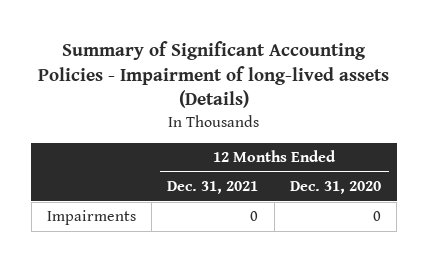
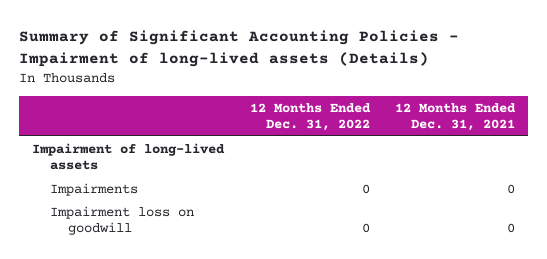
[289,181,381,195] Dec. 31, 2020 -> none
none -> [249,102,371,132] 12 Months Ended Dec. 31, 2022
none -> [32,142,226,171] Impairment of long-lived assets
none -> [49,205,194,236] Impairment loss on goodwill

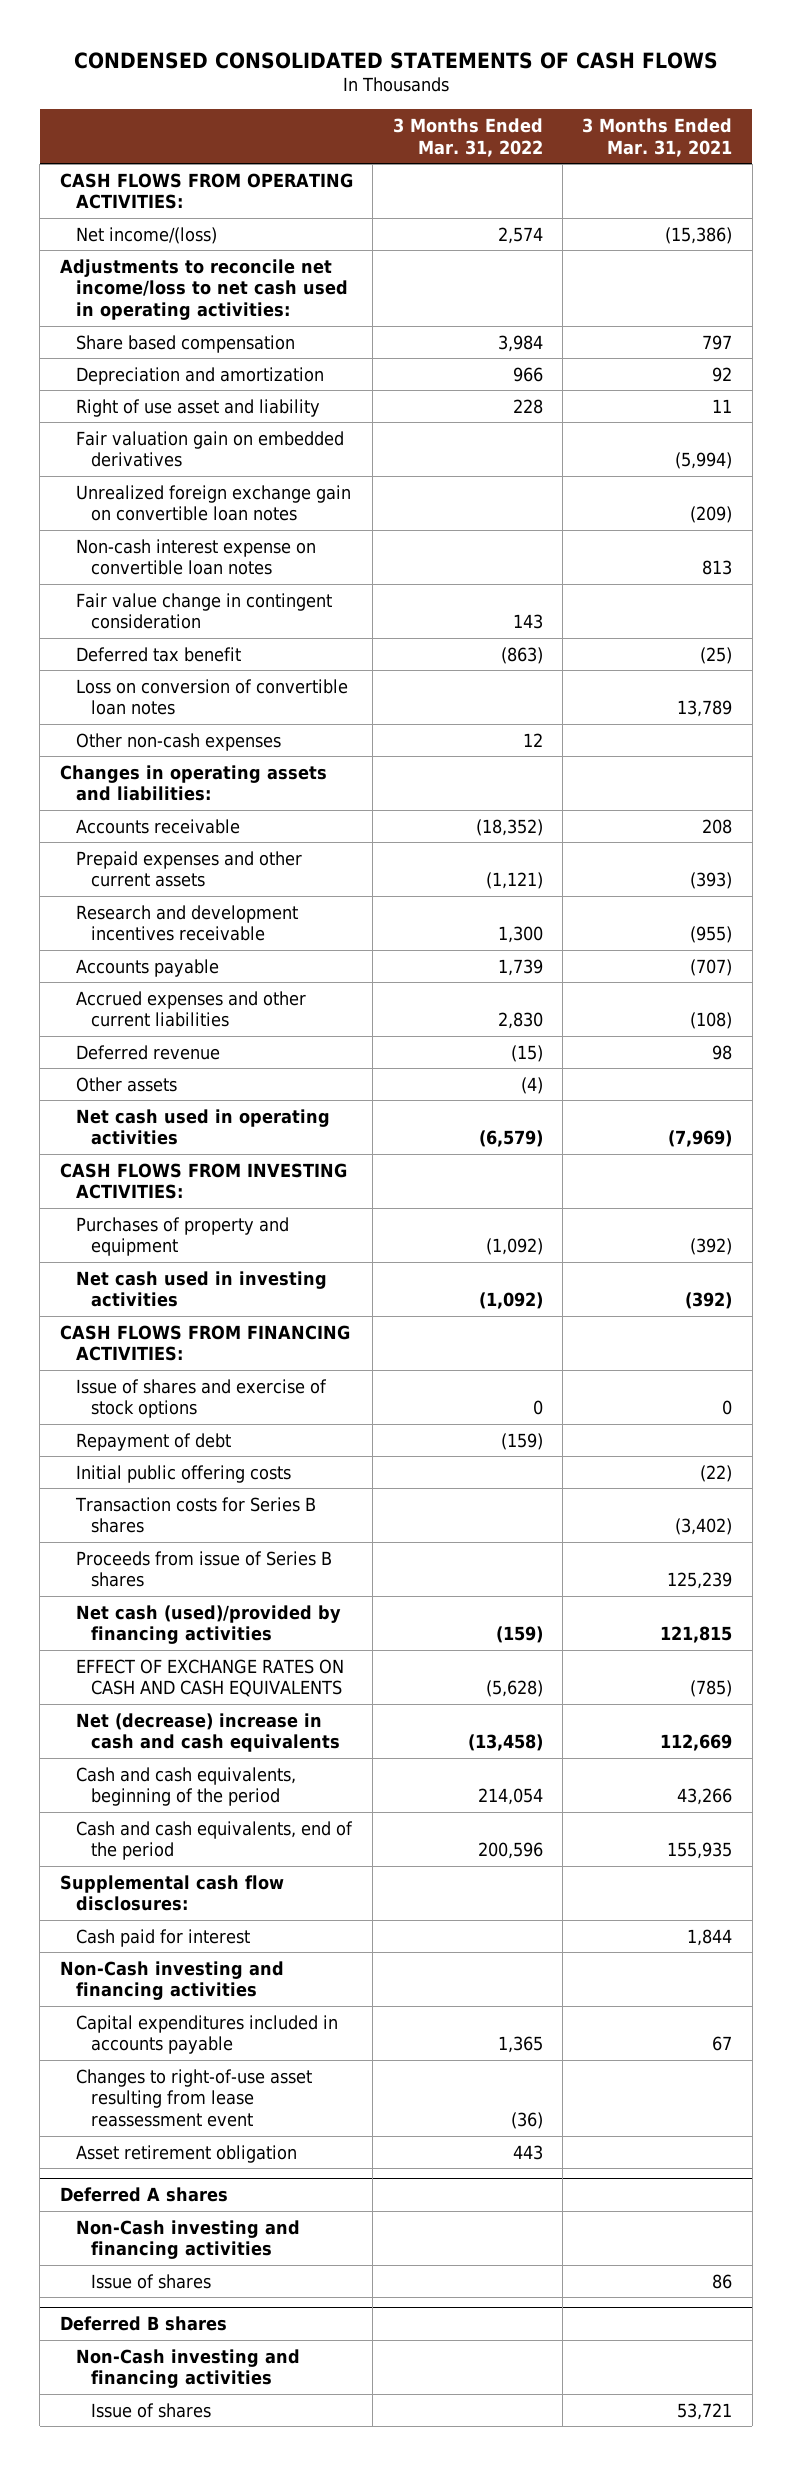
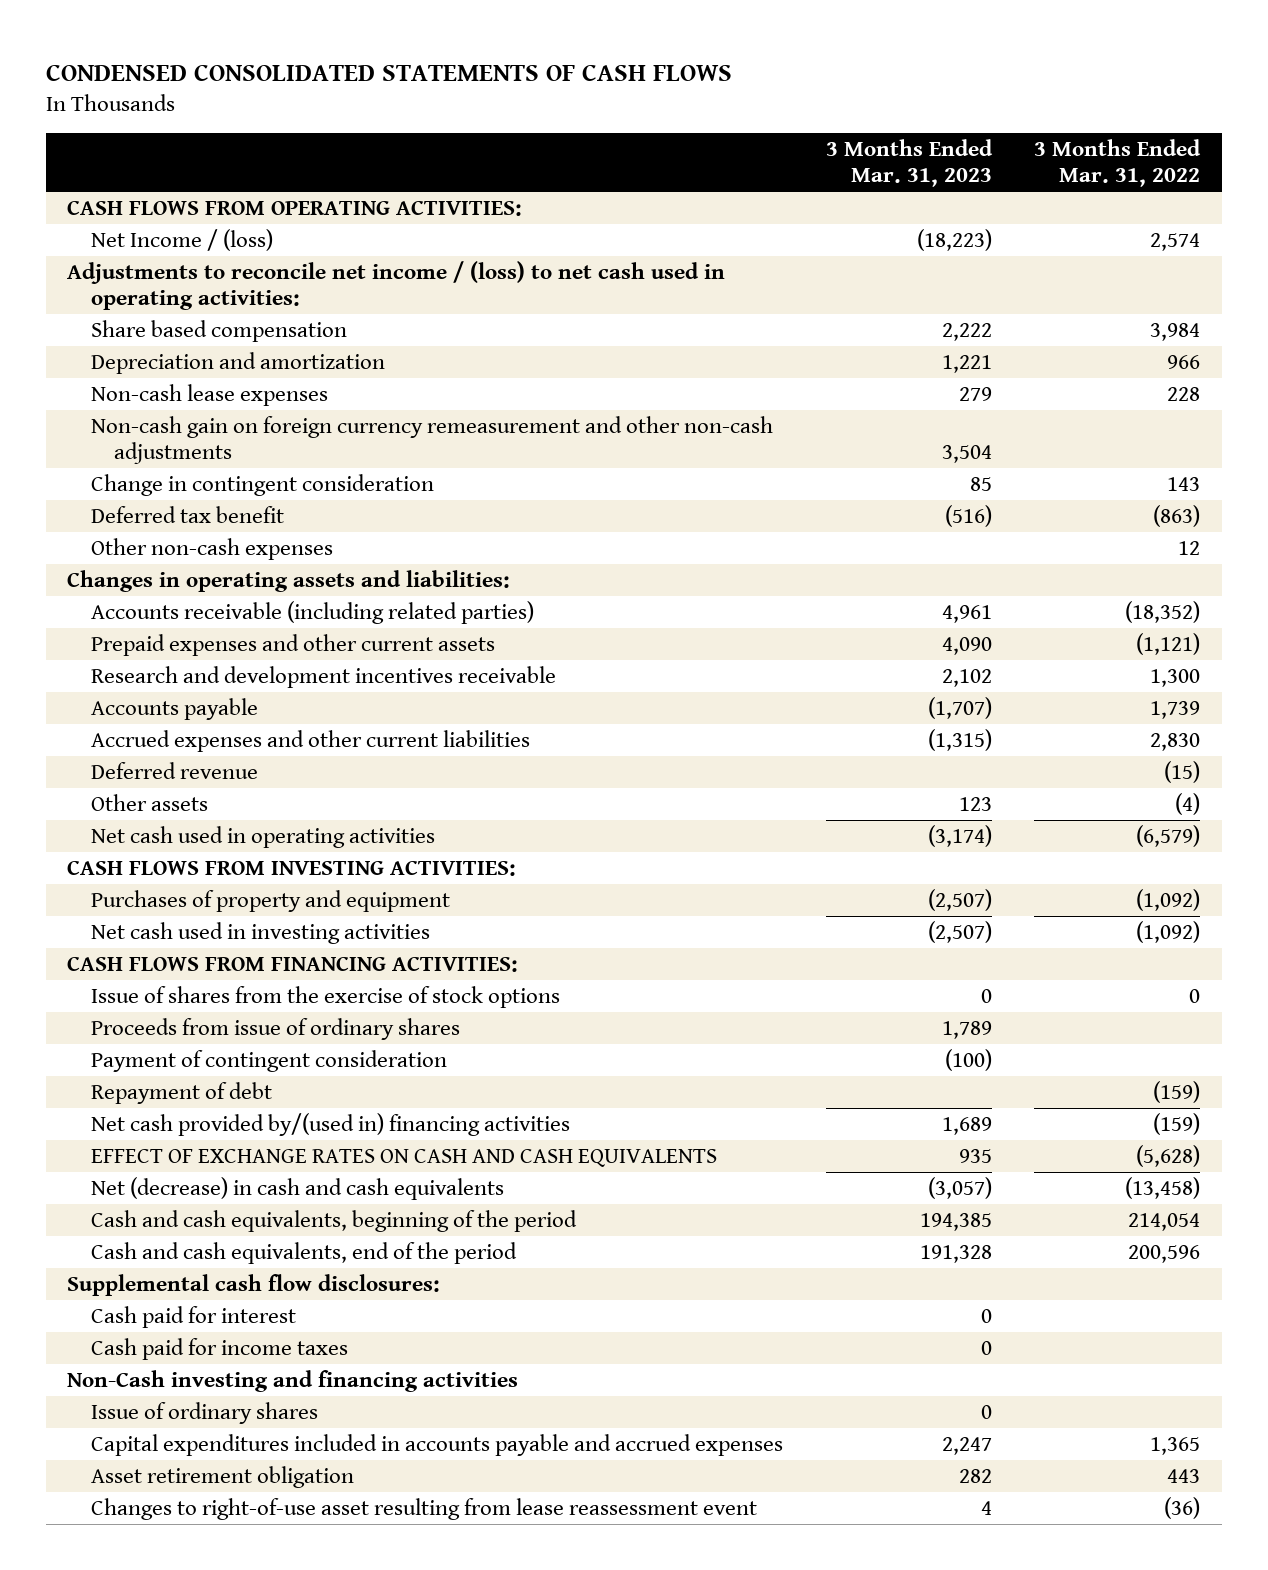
[582,117,733,157] 3 Months Ended Mar. 31, 2021 -> none
none -> [825,139,993,188] 3 Months Ended Mar. 31, 2023
[75,226,217,244] Net income/(loss) -> [90,229,273,252] Net Income / (loss)
[59,258,348,321] Adjustments to reconcile net income/loss to net cash used in operating activities: -> [67,261,726,311] Adjustments to reconcile net income / (loss) to net cash used in operating activities:
[75,430,344,468] Fair valuation gain on embedded derivatives -> none
[75,538,316,576] Non-cash interest expense on convertible loan notes -> none
[75,398,320,417] Right of use asset and liability -> [90,384,328,407] Non-cash lease expenses
[75,484,351,522] Unrealized foreign exchange gain on convertible loan notes -> [90,416,773,465] Non-cash gain on foreign currency remeasurement and other non-cash adjustments
[75,592,332,630] Fair value change in contingent consideration -> [90,474,434,497] Change in contingent consideration
[75,678,348,716] Loss on conversion of convertible loan notes -> none
[75,818,240,834] Accounts receivable -> [90,601,534,625] Accounts receivable (including related parties)
[75,1378,327,1419] Issue of shares and exercise of stock options -> [90,986,560,1009] Issue of shares from the exercise of stock options
none -> [90,1018,460,1041] Proceeds from issue of ordinary shares
none -> [90,1050,447,1073] Payment of contingent consideration
[75,1464,291,1483] Initial public offering costs -> none
[74,1496,316,1534] Transaction costs for Series B shares -> none
[75,1550,332,1588] Proceeds from issue of Series B shares -> none
[75,1604,341,1645] Net cash (used)/provided by financing activities -> [90,1113,570,1137] Net cash provided by/(used in) financing activities
[75,1712,341,1753] Net (decrease) increase in cash and cash equivalents -> [90,1177,504,1201] Net (decrease) in cash and cash equivalents
none -> [90,1338,348,1361] Cash paid for income taxes
none -> [90,1402,318,1425] Issue of ordinary shares
[75,2014,338,2055] Capital expenditures included in accounts payable -> [90,1434,783,1457] Capital expenditures included in accounts payable and accrued expenses
[59,2187,228,2203] Deferred A shares -> none
[75,2219,300,2260] Non-Cash investing and financing activities -> none
[91,2273,212,2289] Issue of shares -> none
[59,2316,227,2332] Deferred B shares -> none
[75,2348,300,2389] Non-Cash investing and financing activities -> none
[91,2402,212,2418] Issue of shares -> none
[75,2068,312,2128] Changes to right-of-use asset resulting from lease reassessment event -> [90,1498,757,1521] Changes to right-of-use asset resulting from lease reassessment event

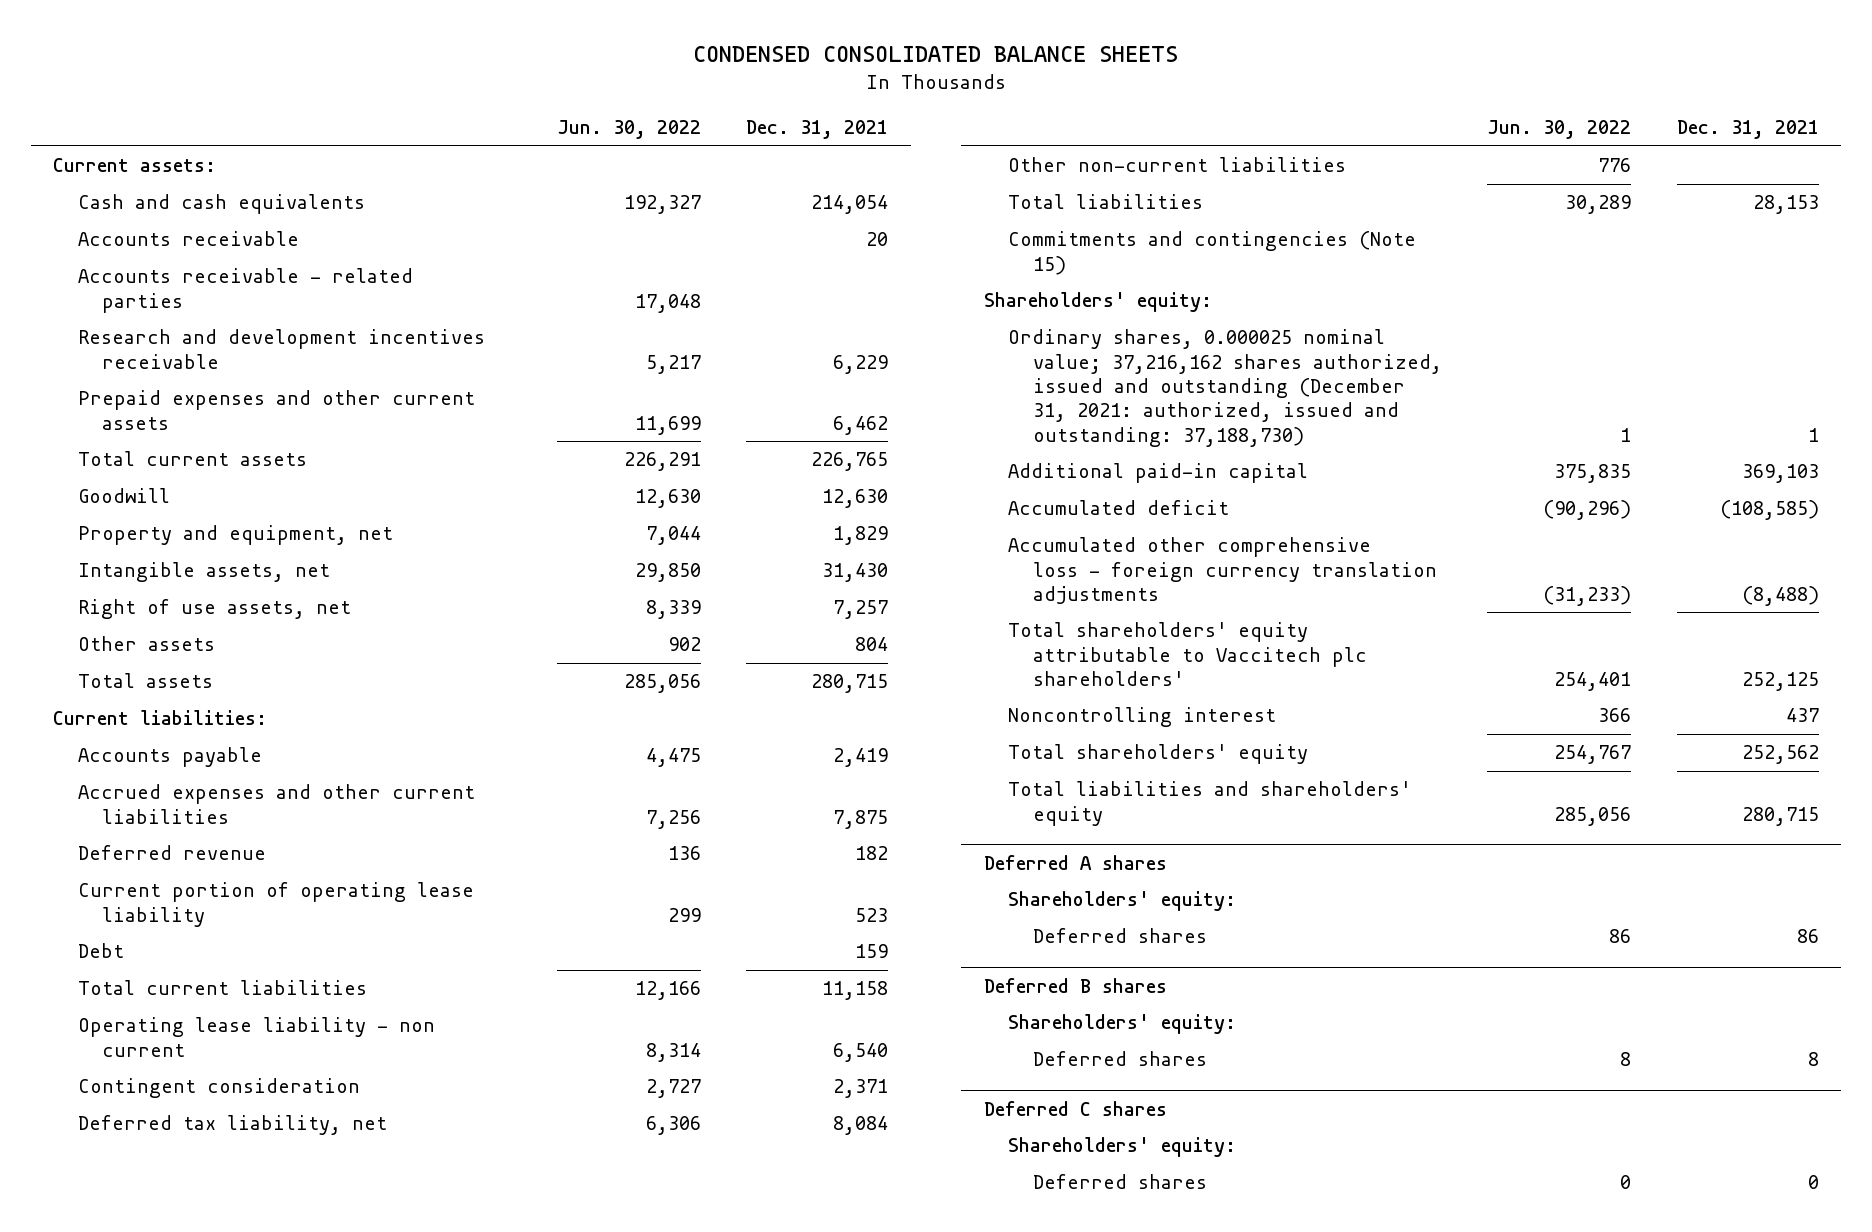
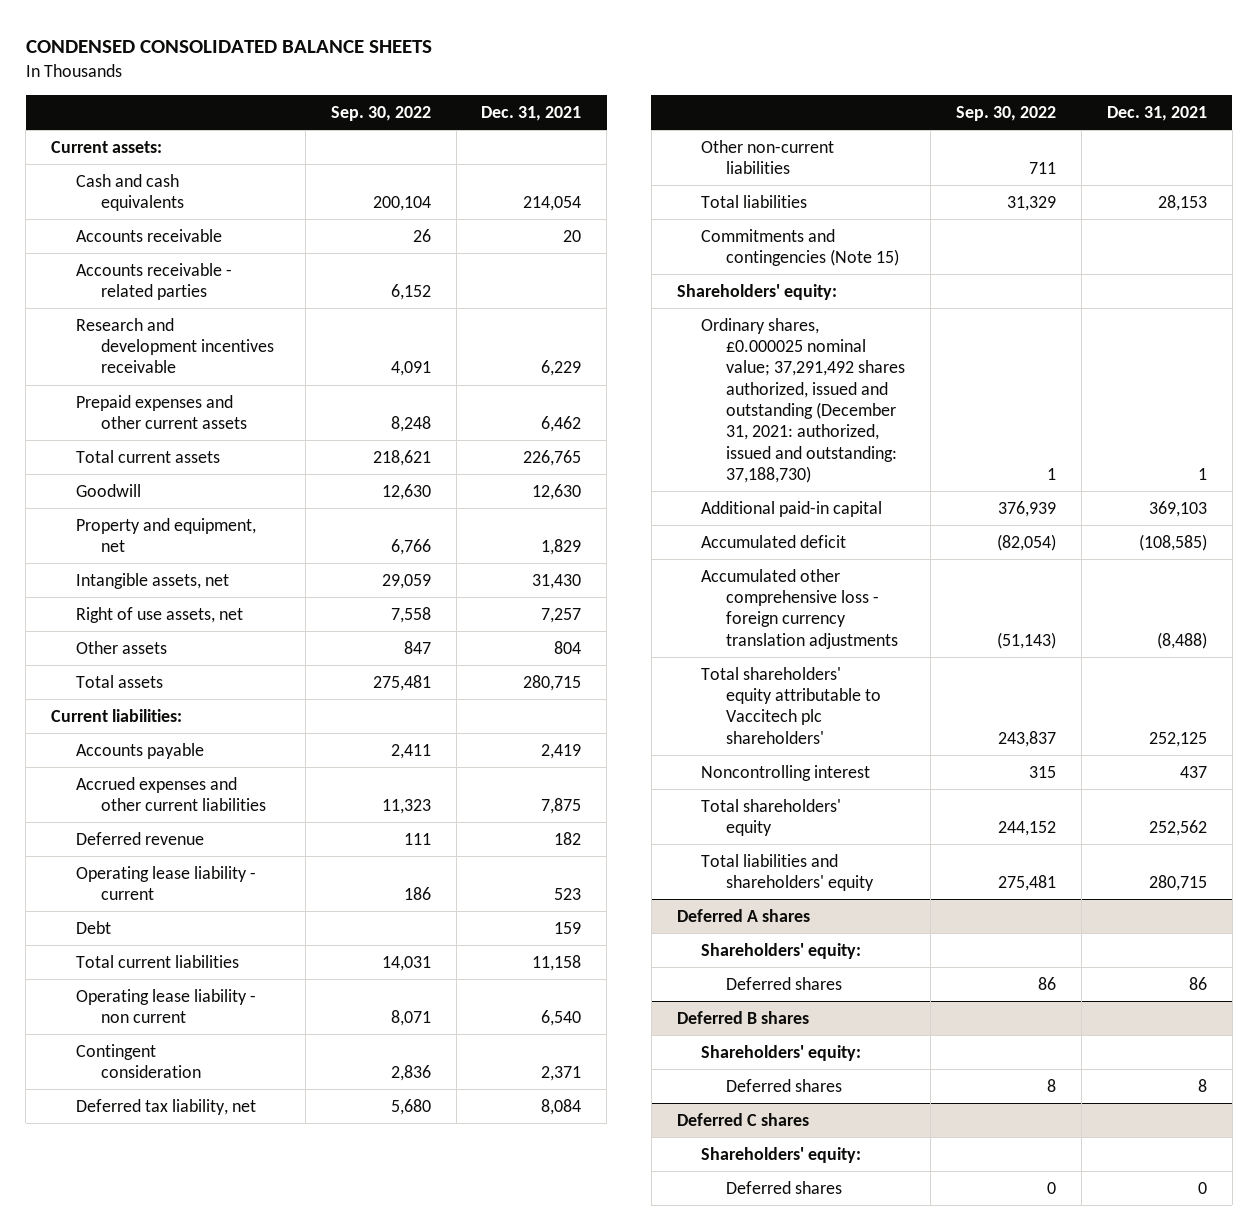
[556,120,701,140] Jun. 30, 2022 -> none
none -> [330,106,431,122] Sep. 30, 2022
[77,882,474,927] Current portion of operating lease liability -> [76,865,257,901] Operating lease liability - current
[1008,329,1442,447] Ordinary shares, 0.000025 nominal value; 37,216,162 shares authorized, issued and outstanding (December 31, 2021: authorized, issued and outstanding: 37,188,730) -> [701,317,906,483] Ordinary shares, £0.000025 nominal value; 37,291,492 shares authorized, issued and outstanding (December 31, 2021: authorized, issued and outstanding: 37,188,730)

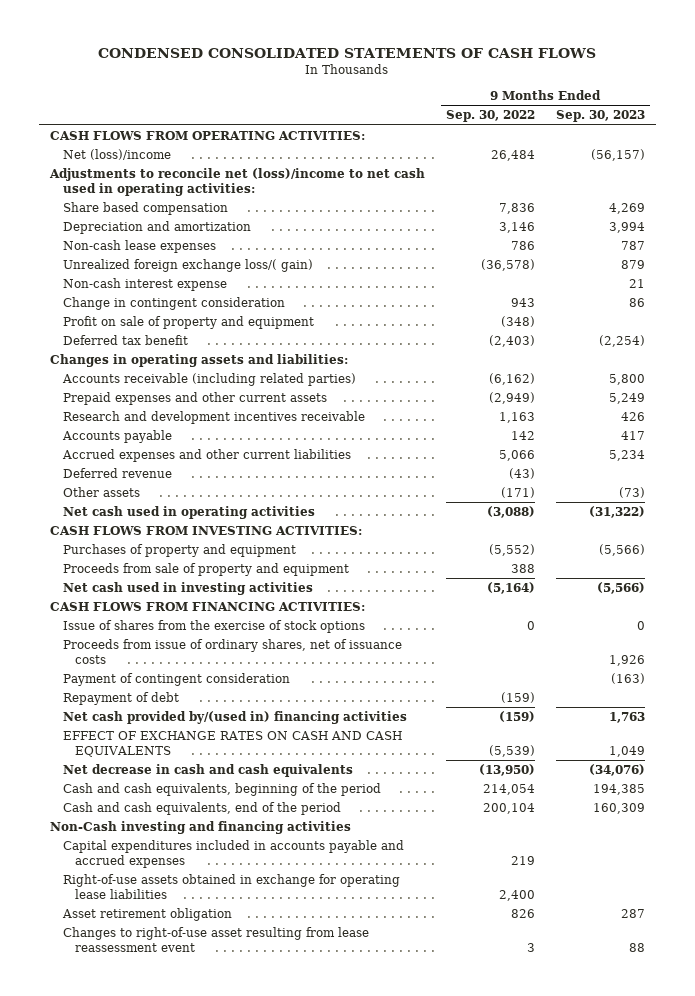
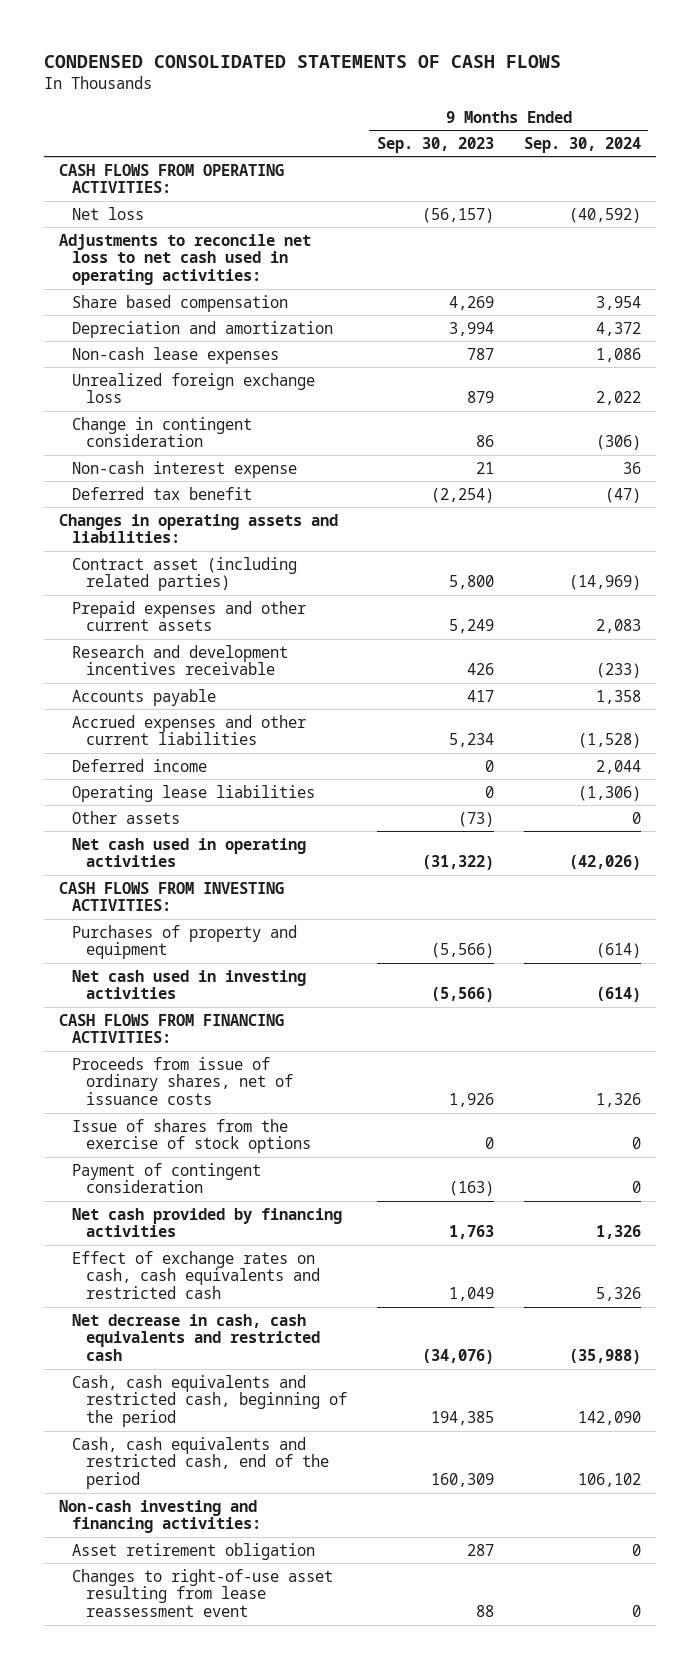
[445,110,535,123] Sep. 30, 2022 -> none
none -> [523,136,641,153] Sep. 30, 2024
[62,149,171,161] Net (loss)/income -> [72,206,145,220] Net loss
[48,168,425,196] Adjustments to reconcile net (loss)/income to net cash used in operating activities: -> [59,233,312,286] Adjustments to reconcile net loss to net cash used in operating activities:
[62,259,313,273] Unrealized foreign exchange loss/( gain) -> [72,372,316,404] Unrealized foreign exchange loss
[62,316,314,330] Profit on sale of property and equipment -> none
[62,278,227,292] Non-cash interest expense -> [72,460,298,478] Non-cash interest expense
[61,373,356,387] Accounts receivable (including related parties) -> none
none -> [72,556,298,592] Contract asset (including related parties)
[62,468,172,479] Deferred revenue -> none
none -> [72,758,208,772] Deferred income
none -> [72,784,316,802] Operating lease liabilities
[62,563,349,577] Proceeds from sale of property and equipment -> none
[62,620,365,634] Issue of shares from the exercise of stock options -> [72,1118,311,1154] Issue of shares from the exercise of stock options
[62,692,179,706] Repayment of debt -> none
[62,840,404,868] Capital expenditures included in accounts payable and accrued expenses -> none
[62,874,400,899] Right-of-use assets obtained in exchange for operating lease liabilities -> none
[62,711,407,725] Net cash provided by/(used in) financing activities -> [72,1207,343,1238] Net cash provided by financing activities
[62,731,402,757] EFFECT OF EXCHANGE RATES ON CASH AND CASH EQUIVALENTS -> [72,1250,320,1300] Effect of exchange rates on cash, cash equivalents and restricted cash
[62,764,353,778] Net decrease in cash and cash equivalents -> [72,1313,320,1362] Net decrease in cash, cash equivalents and restricted cash
[62,783,381,797] Cash and cash equivalents, beginning of the period -> [72,1374,347,1428] Cash, cash equivalents and restricted cash, beginning of the period
[62,802,341,816] Cash and cash equivalents, end of the period -> [72,1436,329,1490] Cash, cash equivalents and restricted cash, end of the period
[49,821,351,835] Non-Cash investing and financing activities -> [59,1499,262,1534] Non-cash investing and financing activities:

